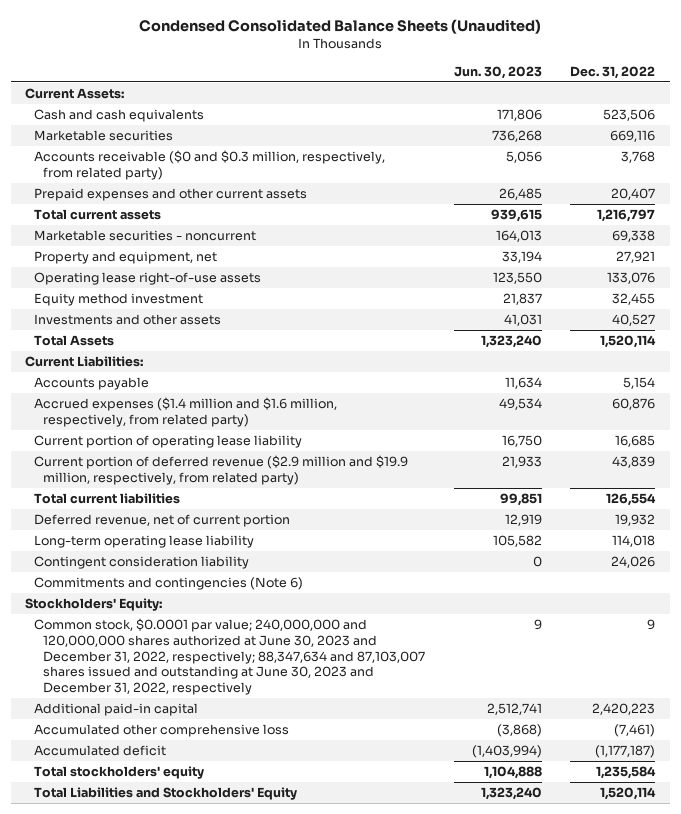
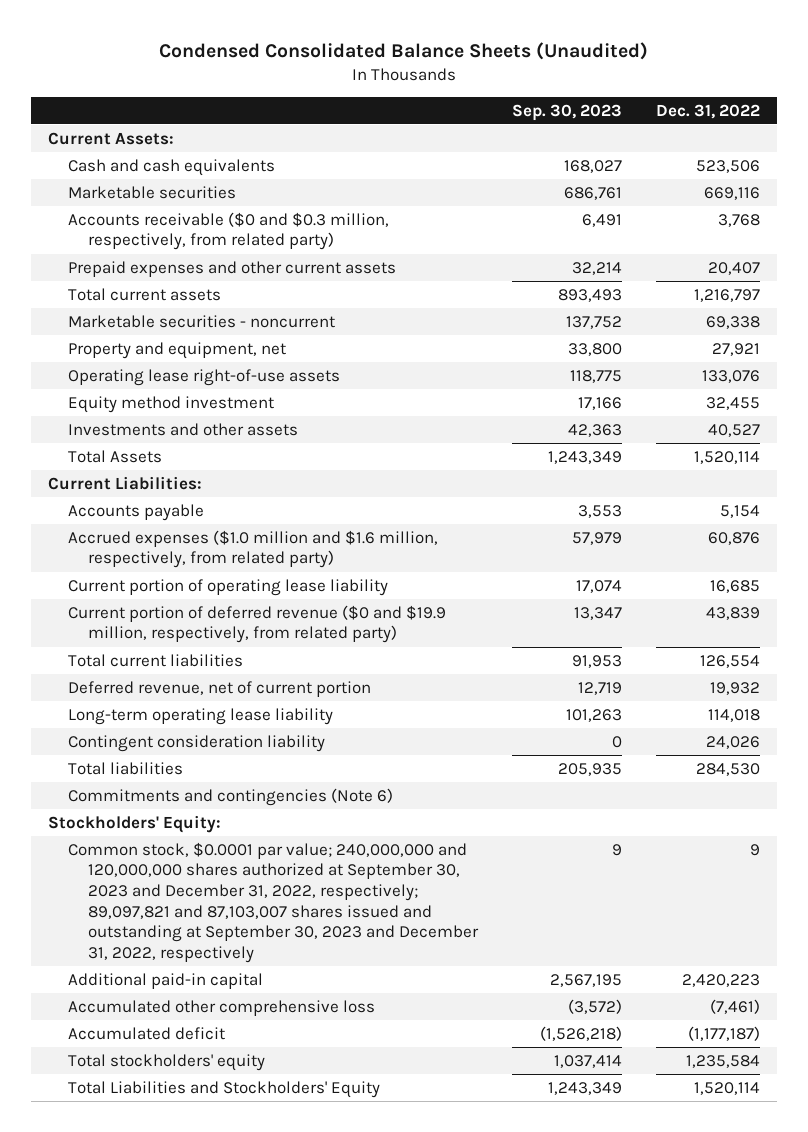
[453,65,542,79] Jun. 30, 2023 -> none
none -> [511,103,622,121] Sep. 30, 2023
[34,397,338,428] Accrued expenses ($1.4 million and $1.6 million, respectively, from related party) -> [67,529,438,569] Accrued expenses ($1.0 million and $1.6 million, respectively, from related party)
[34,455,409,486] Current portion of deferred revenue ($2.9 million and $19.9 million, respectively, from related party) -> [67,604,446,644] Current portion of deferred revenue ($0 and $19.9 million, respectively, from related party)
none -> [67,761,183,775] Total liabilities
[34,618,426,696] Common stock, $0.0001 par value; 240,000,000 and 120,000,000 shares authorized at June 30, 2023 and December 31, 2022, respectively; 88,347,634 and 87,103,007 shares issued and outstanding at June 30, 2023 and December 31, 2022, respectively -> [67,841,479,963] Common stock, $0.0001 par value; 240,000,000 and 120,000,000 shares authorized at September 30, 2023 and December 31, 2022, respectively; 89,097,821 and 87,103,007 shares issued and outstanding at September 30, 2023 and December 31, 2022, respectively

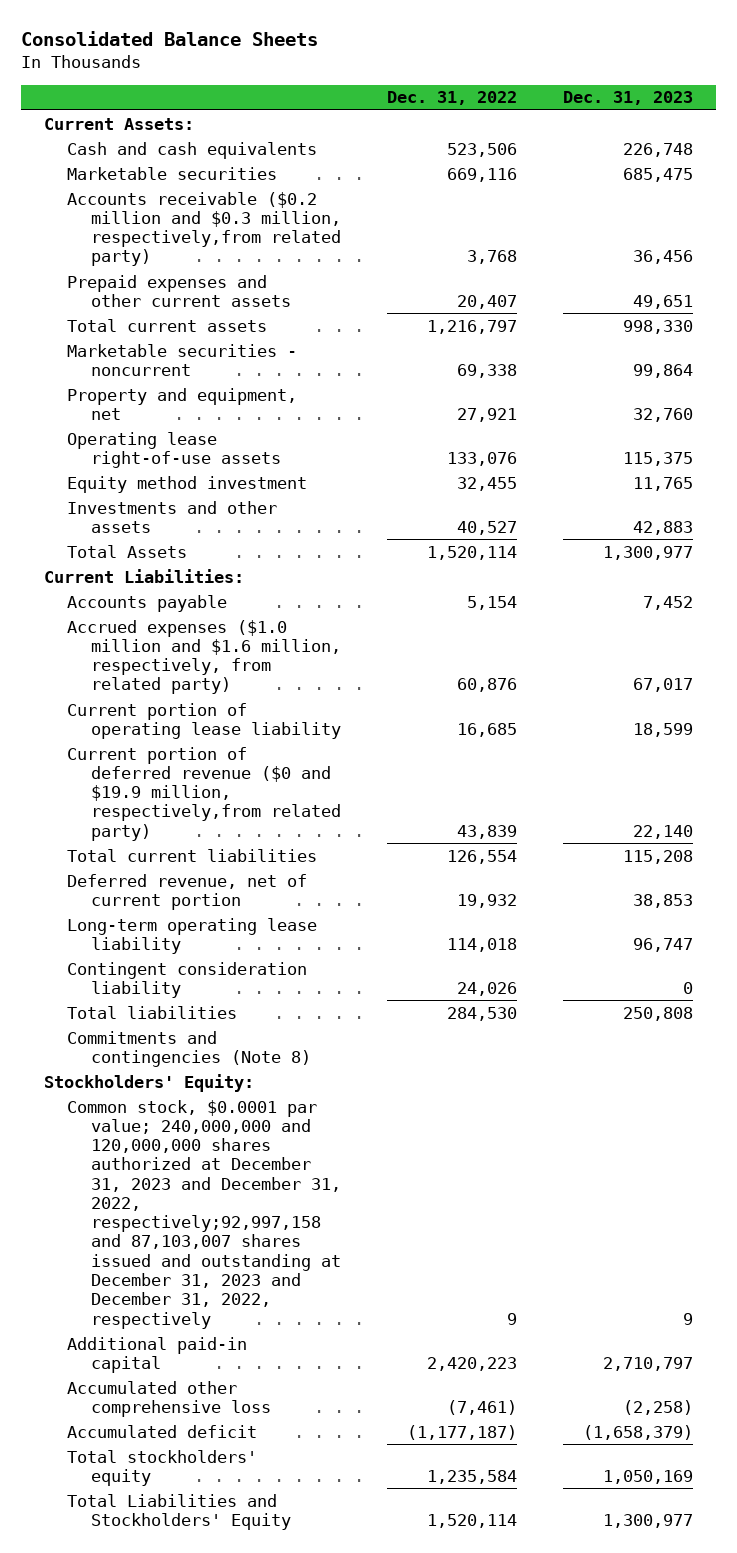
[158,41,648,60] Condensed Consolidated Balance Sheets (Unaudited) -> [20,31,318,47] Consolidated Balance Sheets
[511,103,622,121] Sep. 30, 2023 -> none
none -> [563,91,694,106] Dec. 31, 2023
[67,211,389,251] Accounts receivable ($0 and $0.3 million, respectively, from related party) -> [67,191,341,267] Accounts receivable ($0.2 million and $0.3 million, respectively,from related party)
[67,604,446,644] Current portion of deferred revenue ($0 and $19.9 million, respectively, from related party) -> [67,746,341,841] Current portion of deferred revenue ($0 and $19.9 million, respectively,from related party)
[67,787,393,806] Commitments and contingencies (Note 6) -> [67,1030,311,1067] Commitments and contingencies (Note 8)
[67,841,479,963] Common stock, $0.0001 par value; 240,000,000 and 120,000,000 shares authorized at September 30, 2023 and December 31, 2022, respectively; 89,097,821 and 87,103,007 shares issued and outstanding at September 30, 2023 and December 31, 2022, respectively -> [67,1099,341,1329] Common stock, $0.0001 par value; 240,000,000 and 120,000,000 shares authorized at December 31, 2023 and December 31, 2022, respectively;92,997,158 and 87,103,007 shares issued and outstanding at December 31, 2023 and December 31, 2022, respectively

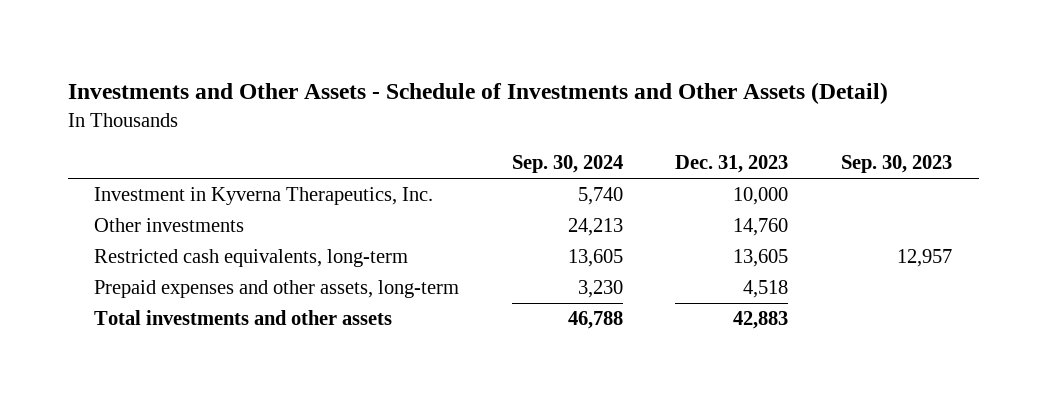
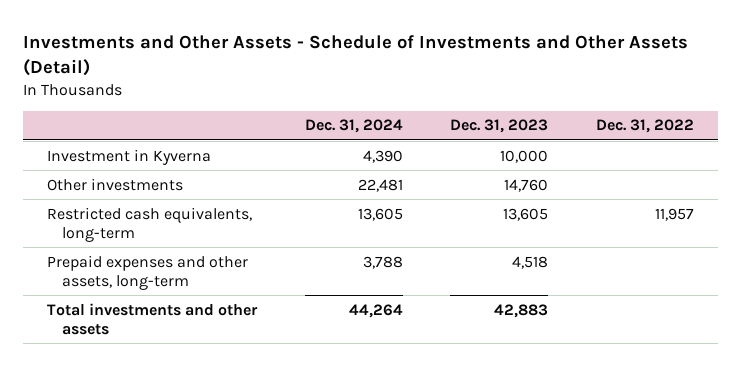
[511,155,623,174] Sep. 30, 2024 -> none
[841,155,953,174] Sep. 30, 2023 -> none
none -> [304,119,403,134] Dec. 31, 2024
none -> [596,119,695,134] Dec. 31, 2022
[93,187,433,206] Investment in Kyverna Therapeutics, Inc. -> [46,148,211,165] Investment in Kyverna

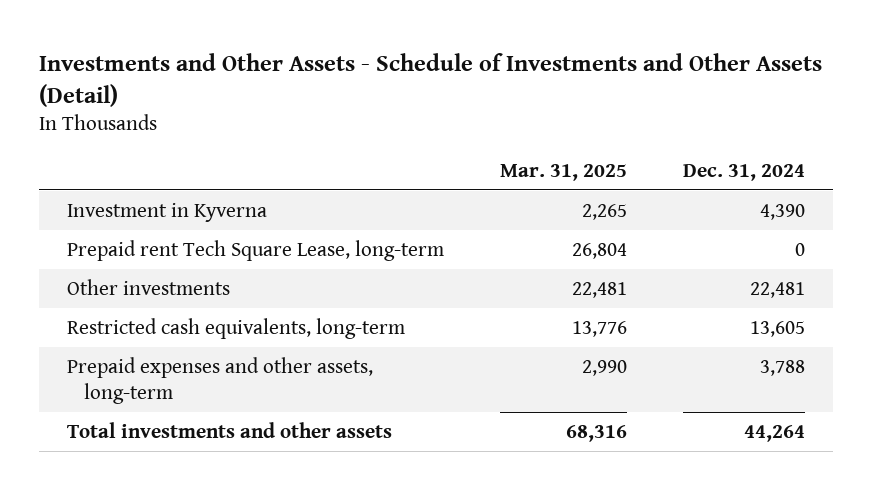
[450,119,549,134] Dec. 31, 2023 -> none
[596,119,695,134] Dec. 31, 2022 -> none
none -> [500,163,628,181] Mar. 31, 2025
none -> [67,239,445,261] Prepaid rent Tech Square Lease, long-term

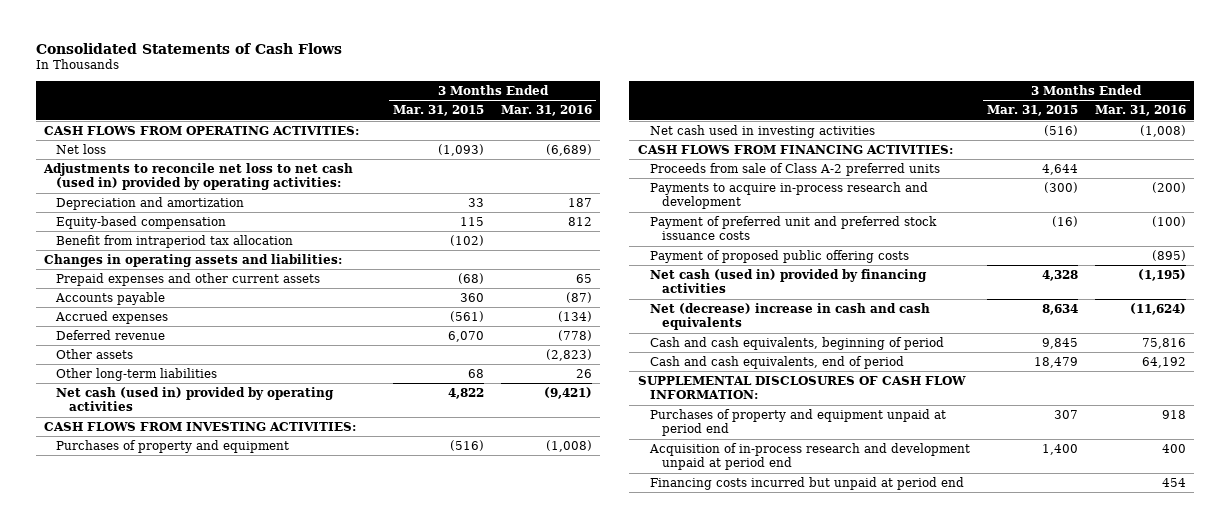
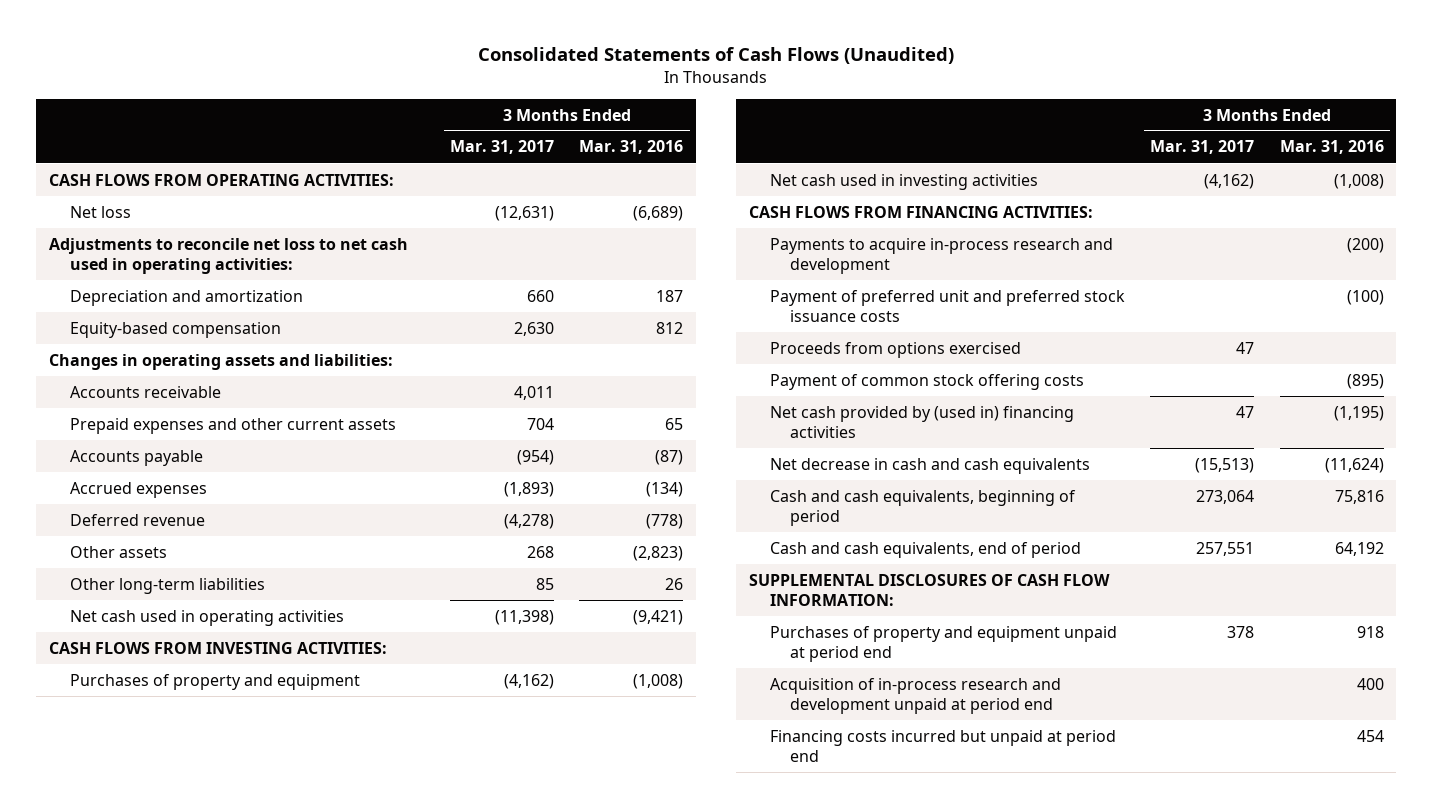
[35,42,342,54] Consolidated Statements of Cash Flows -> [478,47,955,65] Consolidated Statements of Cash Flows (Unaudited)
[393,105,485,117] Mar. 31, 2015 -> none
none -> [450,140,555,155] Mar. 31, 2017
[43,162,354,191] Adjustments to reconcile net loss to net cash (used in) provided by operating activities: -> [48,237,408,275] Adjustments to reconcile net loss to net cash used in operating activities:
[56,234,294,248] Benefit from intraperiod tax allocation -> none
none -> [69,385,221,398] Accounts receivable
[56,386,335,412] Net cash (used in) provided by operating activities -> [69,609,344,626] Net cash used in operating activities
[650,162,941,176] Proceeds from sale of Class A-2 preferred units -> none
none -> [769,341,1021,358] Proceeds from options exercised
[650,249,910,263] Payment of proposed public offering costs -> [769,373,1084,390] Payment of common stock offering costs
[650,268,928,294] Net cash (used in) provided by financing activities -> [769,405,1074,439] Net cash provided by (used in) financing activities
[650,302,931,331] Net (decrease) increase in cash and cash equivalents -> [769,457,1090,474] Net decrease in cash and cash equivalents

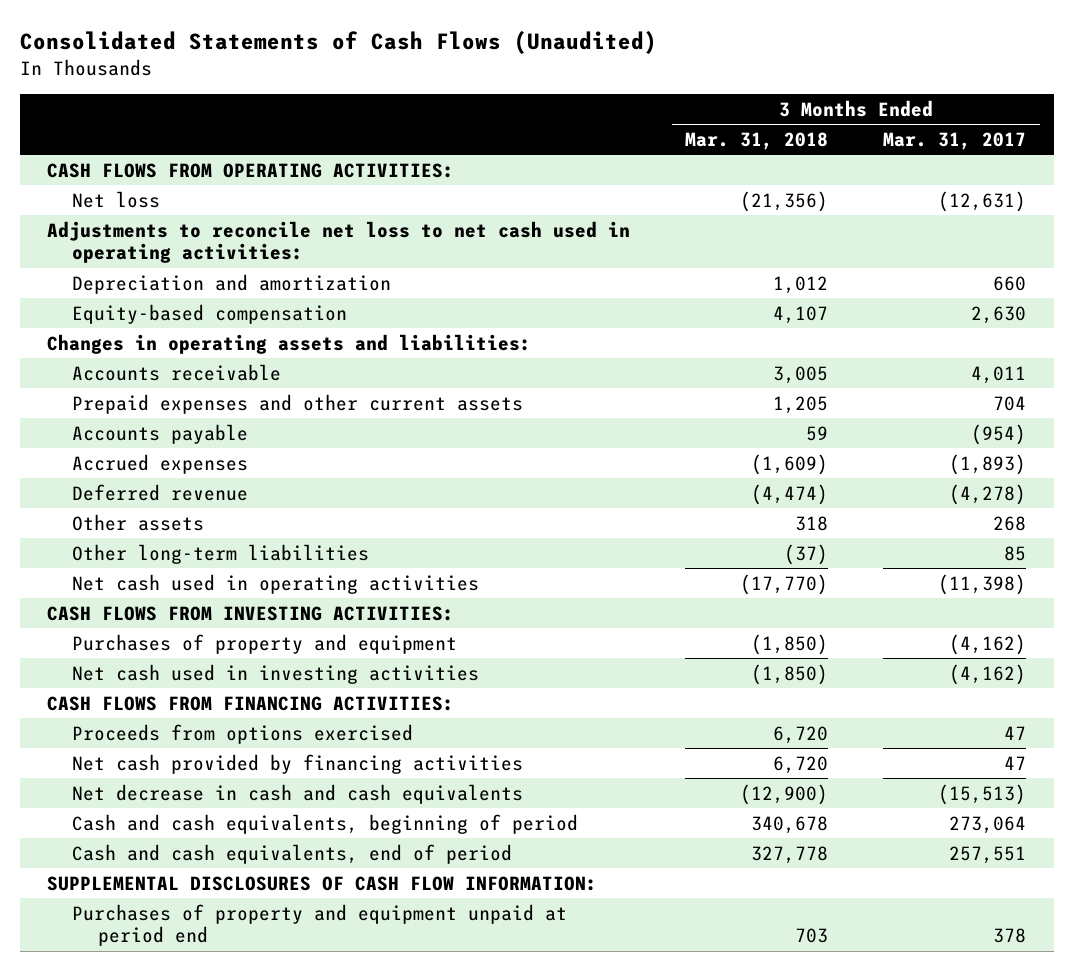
[579,140,684,155] Mar. 31, 2016 -> none
none -> [685,131,829,150] Mar. 31, 2018
[769,237,1113,275] Payments to acquire in-process research and development -> none
[769,289,1125,323] Payment of preferred unit and preferred stock issuance costs -> none
[769,373,1084,390] Payment of common stock offering costs -> none
[769,405,1074,439] Net cash provided by (used in) financing activities -> [72,753,524,774] Net cash provided by financing activities
[769,677,1061,715] Acquisition of in-process research and development unpaid at period end -> none
[769,729,1116,763] Financing costs incurred but unpaid at period end -> none

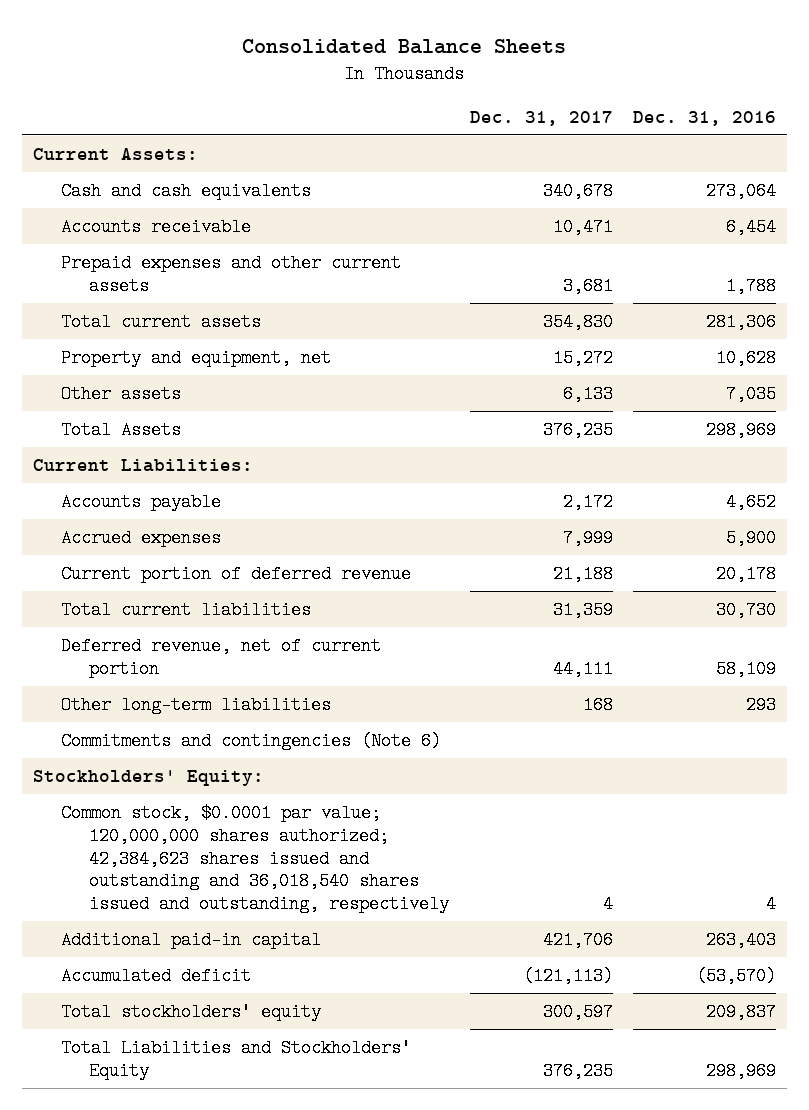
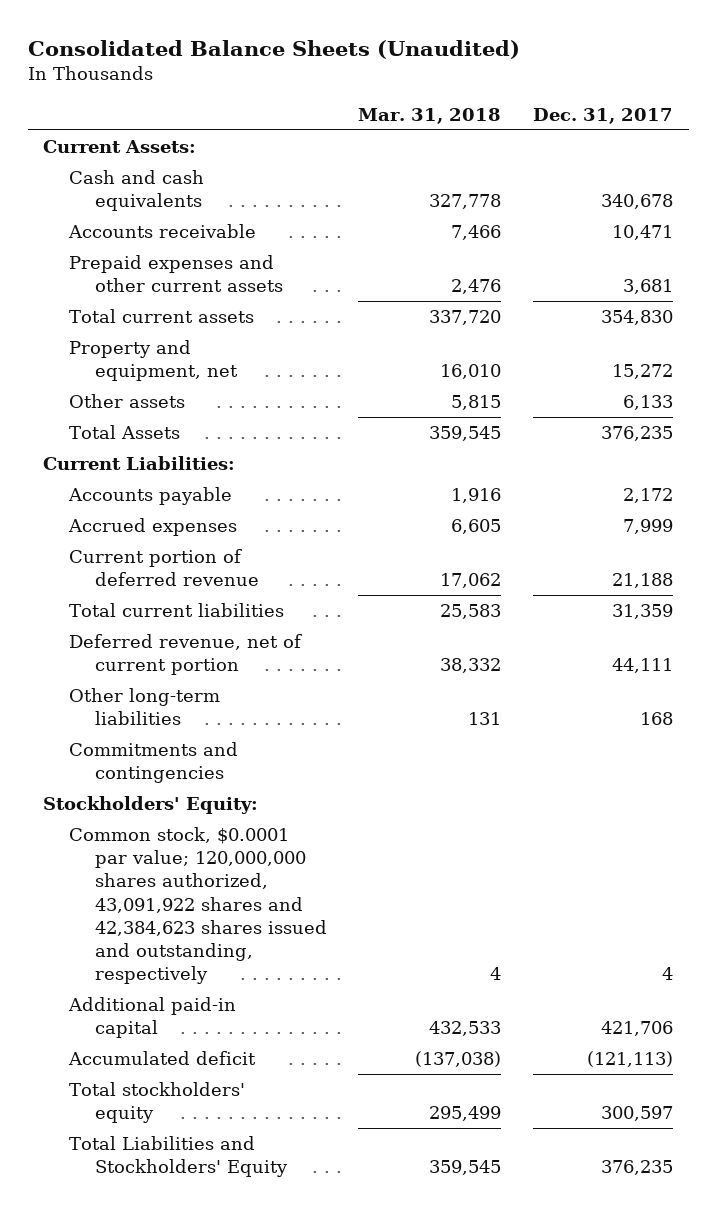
[242,38,567,54] Consolidated Balance Sheets -> [27,39,520,59] Consolidated Balance Sheets (Unaudited)
[633,110,777,126] Dec. 31, 2016 -> none
none -> [358,107,502,124] Mar. 31, 2018
[60,732,441,751] Commitments and contingencies (Note 6) -> [69,742,239,784] Commitments and contingencies
[60,804,450,914] Common stock, $0.0001 par value; 120,000,000 shares authorized; 42,384,623 shares issued and outstanding and 36,018,540 shares issued and outstanding, respectively -> [69,827,327,985] Common stock, $0.0001 par value; 120,000,000 shares authorized, 43,091,922 shares and 42,384,623 shares issued and outstanding, respectively

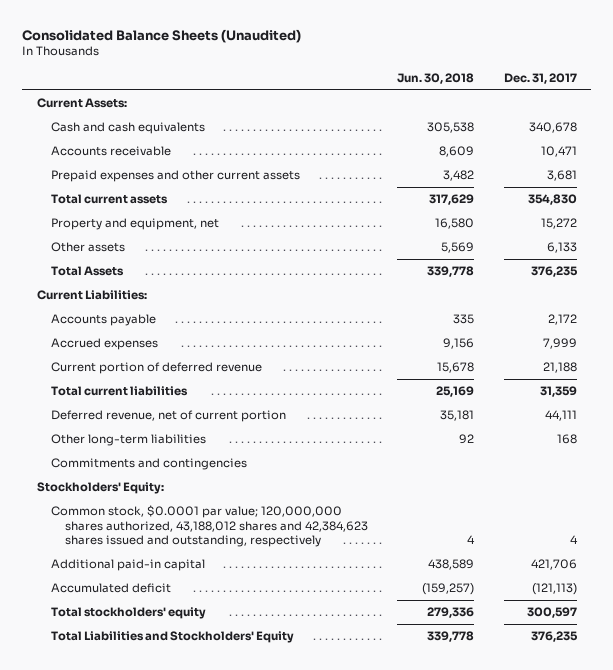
[358,107,502,124] Mar. 31, 2018 -> none
none -> [397,73,475,85] Jun. 30, 2018
[69,827,327,985] Common stock, $0.0001 par value; 120,000,000 shares authorized, 43,091,922 shares and 42,384,623 shares issued and outstanding, respectively -> [50,504,368,548] Common stock, $0.0001 par value; 120,000,000 shares authorized, 43,188,012 shares and 42,384,623 shares issued and outstanding, respectively

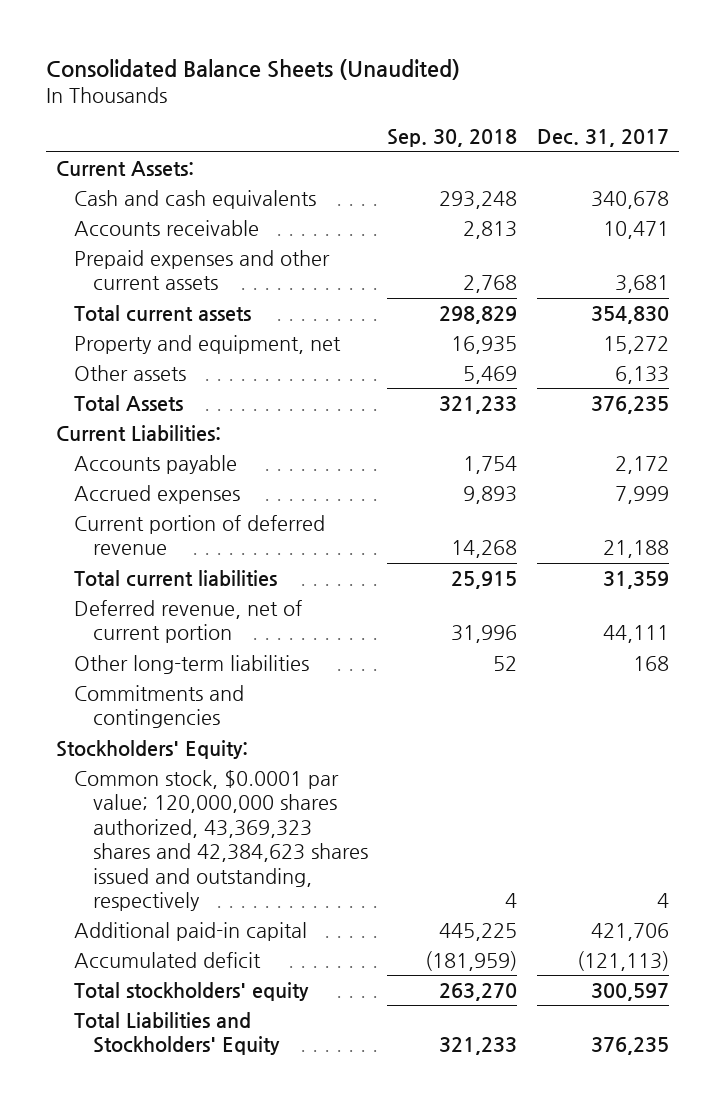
[397,73,475,85] Jun. 30, 2018 -> none
none -> [387,129,518,148] Sep. 30, 2018
[50,504,368,548] Common stock, $0.0001 par value; 120,000,000 shares authorized, 43,188,012 shares and 42,384,623 shares issued and outstanding, respectively -> [74,769,368,912] Common stock, $0.0001 par value; 120,000,000 shares authorized, 43,369,323 shares and 42,384,623 shares issued and outstanding, respectively

